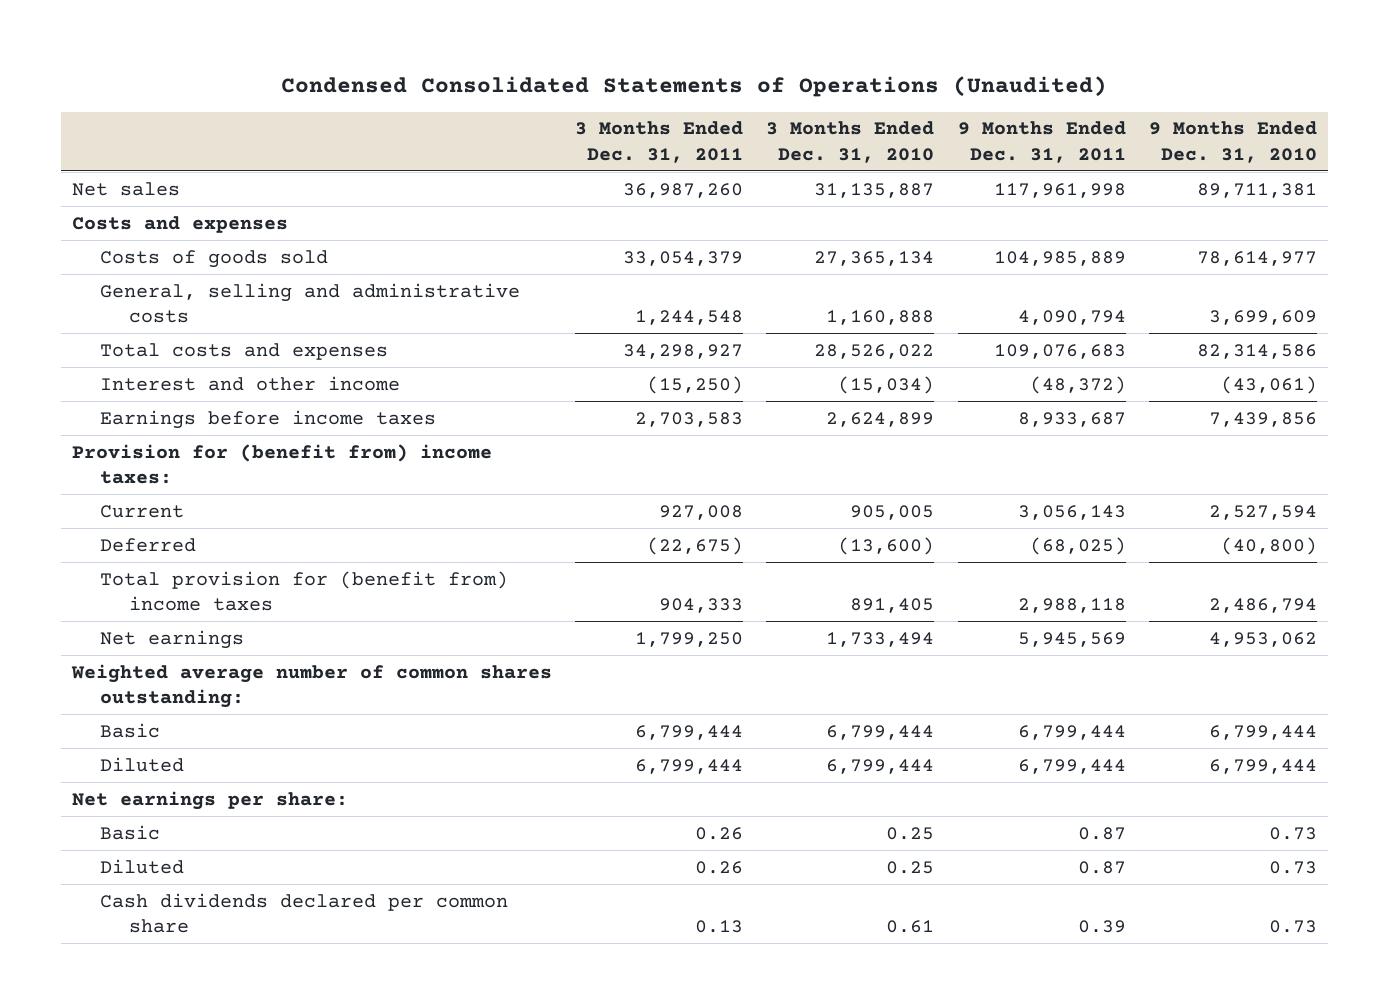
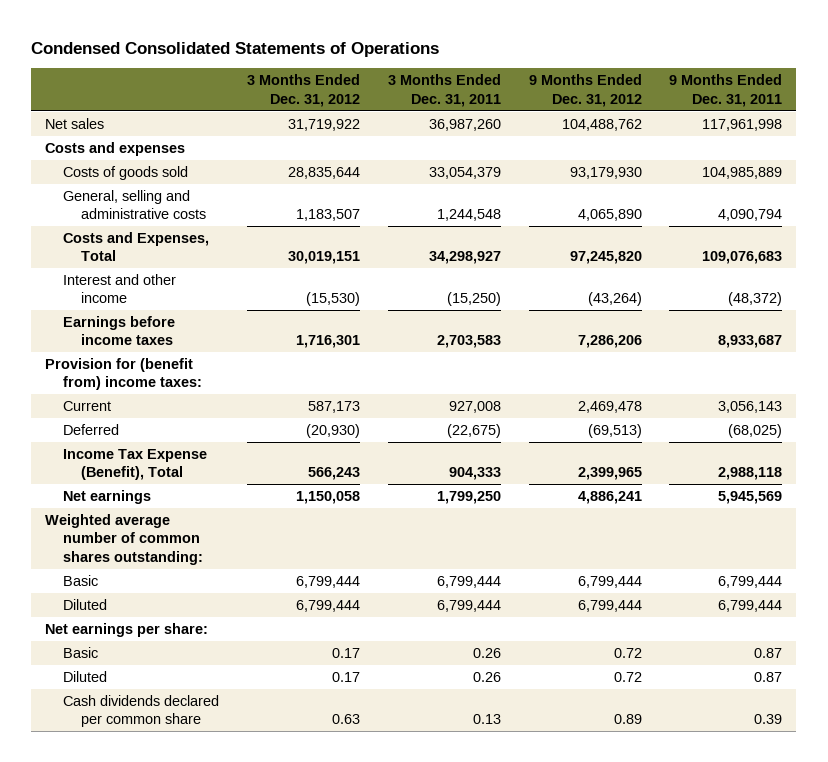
[281,75,1108,97] Condensed Consolidated Statements of Operations (Unaudited) -> [31,41,440,57] Condensed Consolidated Statements of Operations
[766,121,935,163] 3 Months Ended Dec. 31, 2010 -> none
[1148,121,1317,163] 9 Months Ended Dec. 31, 2010 -> none
none -> [246,74,360,107] 3 Months Ended Dec. 31, 2012
none -> [528,74,642,107] 9 Months Ended Dec. 31, 2012
[100,342,389,360] Total costs and expenses -> [62,231,209,262] Costs and Expenses, Total
[100,570,509,612] Total provision for (benefit from) income taxes -> [62,448,207,481] Income Tax Expense (Benefit), Total

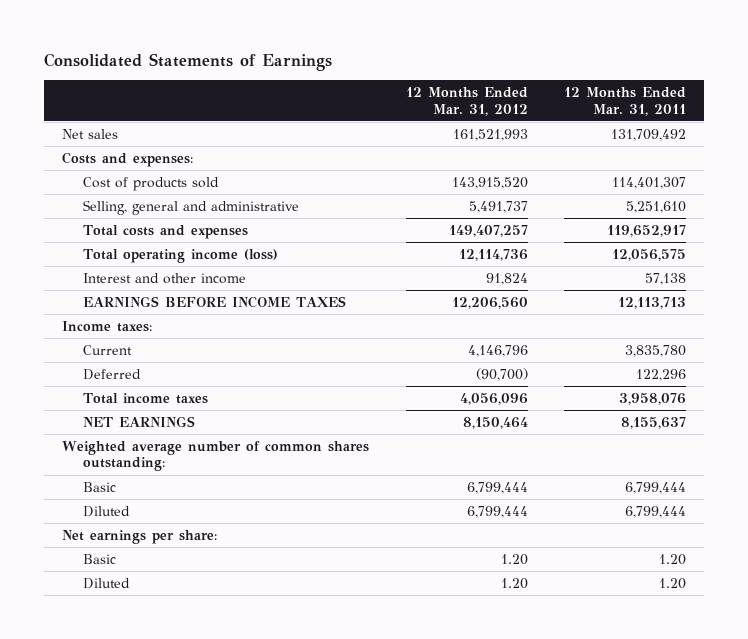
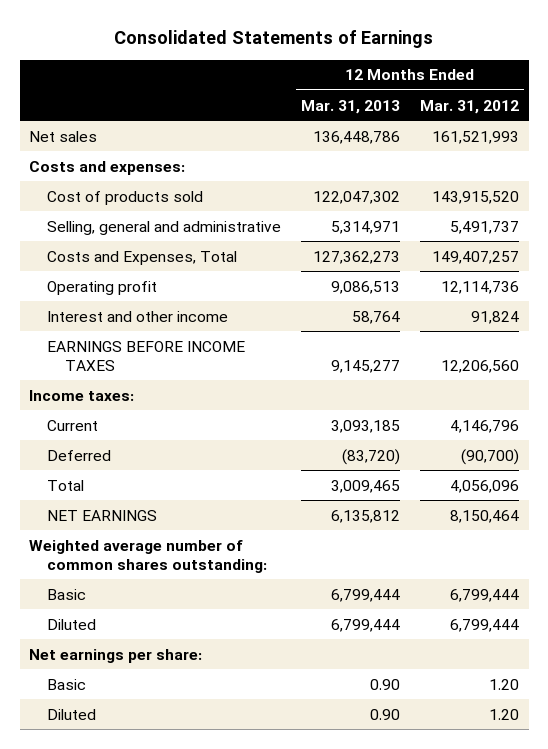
[564,87,687,116] 12 Months Ended Mar. 31, 2011 -> none
none -> [301,99,401,114] Mar. 31, 2013
[83,225,249,240] Total costs and expenses -> [47,250,238,265] Costs and Expenses, Total
[83,249,279,264] Total operating income (loss) -> [47,280,158,295] Operating profit
[83,393,209,405] Total income taxes -> [47,479,85,491] Total

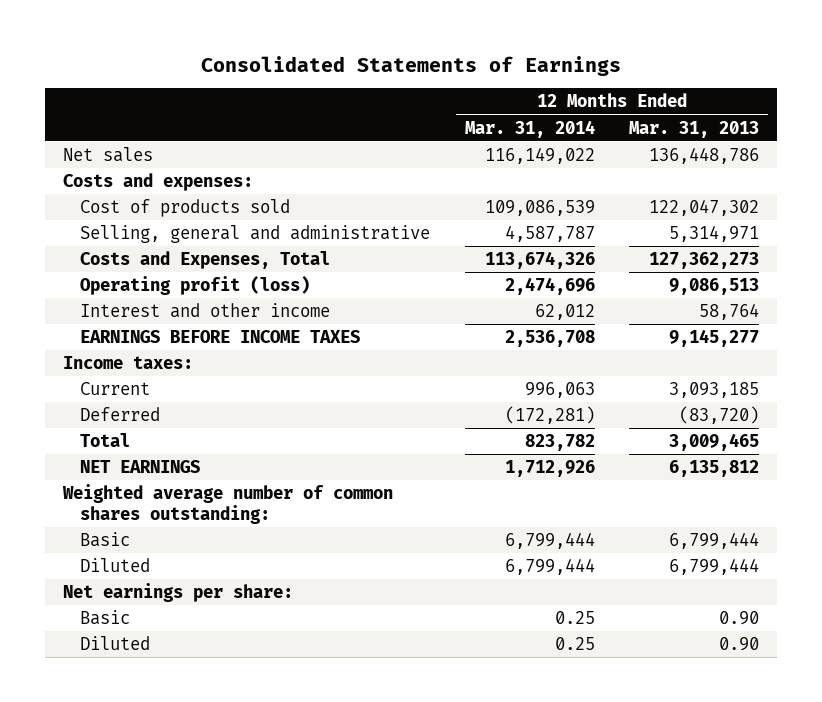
[419,99,519,114] Mar. 31, 2012 -> none
none -> [464,119,595,138] Mar. 31, 2014
[47,280,158,295] Operating profit -> [79,275,310,295] Operating profit (loss)

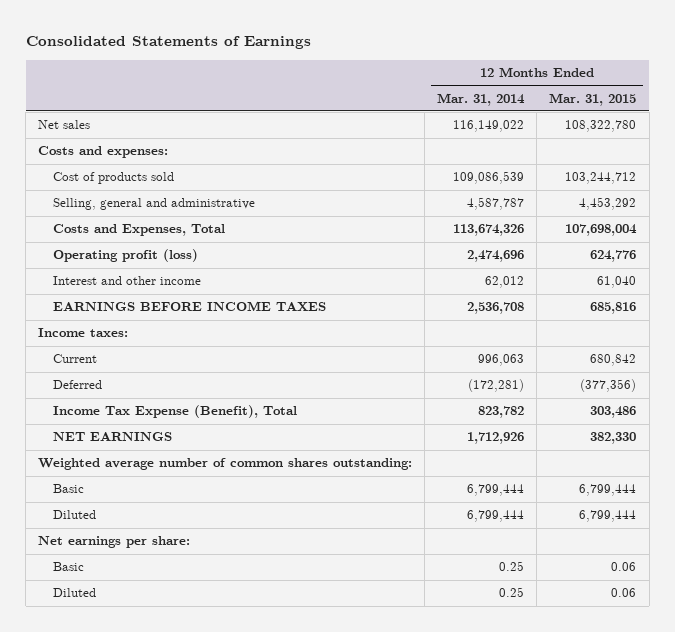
[629,120,760,138] Mar. 31, 2013 -> none
none -> [549,92,637,106] Mar. 31, 2015
[79,432,130,447] Total -> [53,405,298,419] Income Tax Expense (Benefit), Total

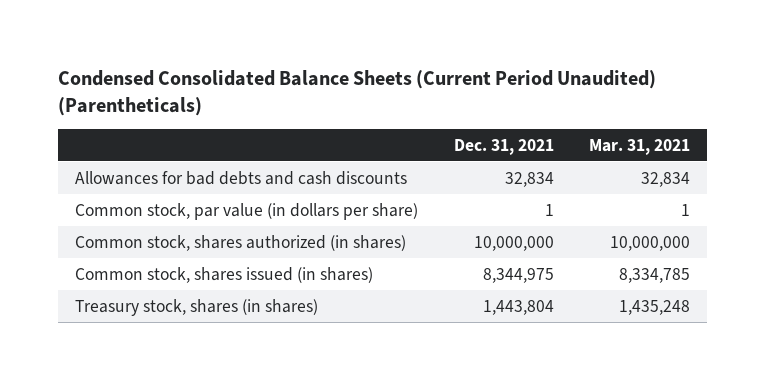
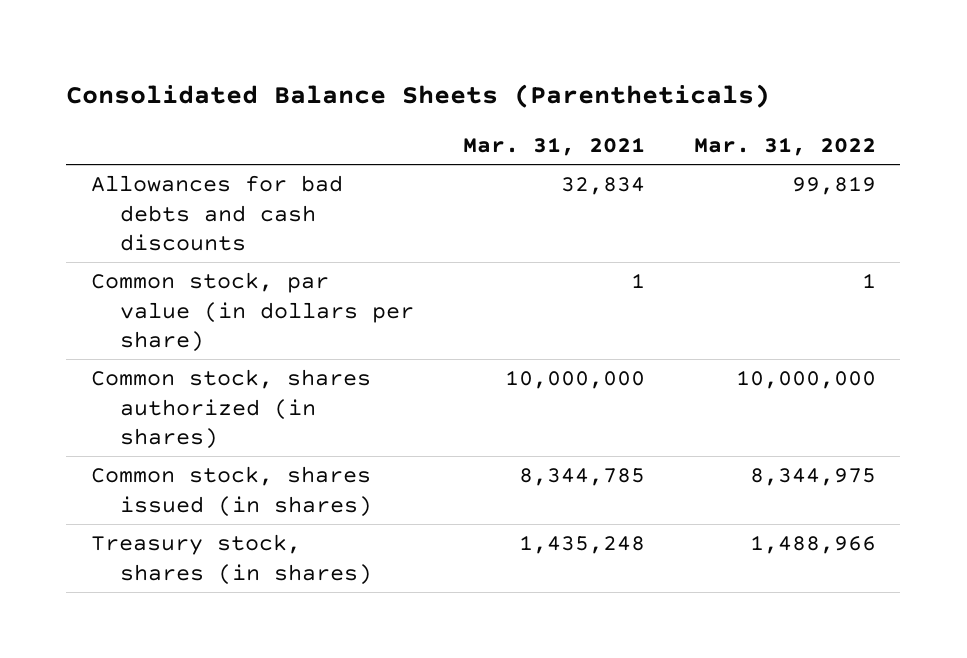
[57,69,656,116] Condensed Consolidated Balance Sheets (Current Period Unaudited) (Parentheticals) -> [66,83,771,108] Consolidated Balance Sheets (Parentheticals)
[453,138,554,155] Dec. 31, 2021 -> none
none -> [693,136,876,156] Mar. 31, 2022
[618,267,690,283] 8,334,785 -> [519,468,646,487] 8,344,785

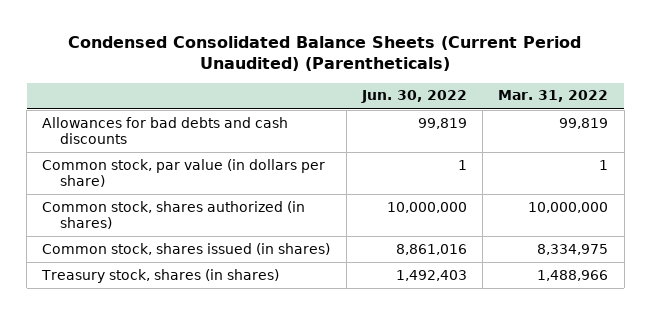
[66,83,771,108] Consolidated Balance Sheets (Parentheticals) -> [68,35,582,71] Condensed Consolidated Balance Sheets (Current Period Unaudited) (Parentheticals)
[463,136,646,156] Mar. 31, 2021 -> none
none -> [360,90,467,104] Jun. 30, 2022
[749,468,876,487] 8,344,975 -> [537,243,609,255] 8,334,975

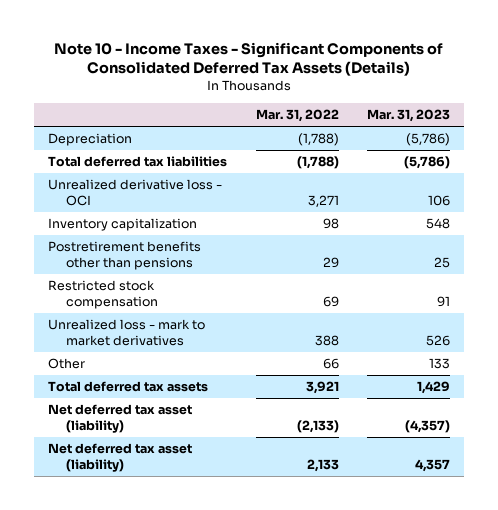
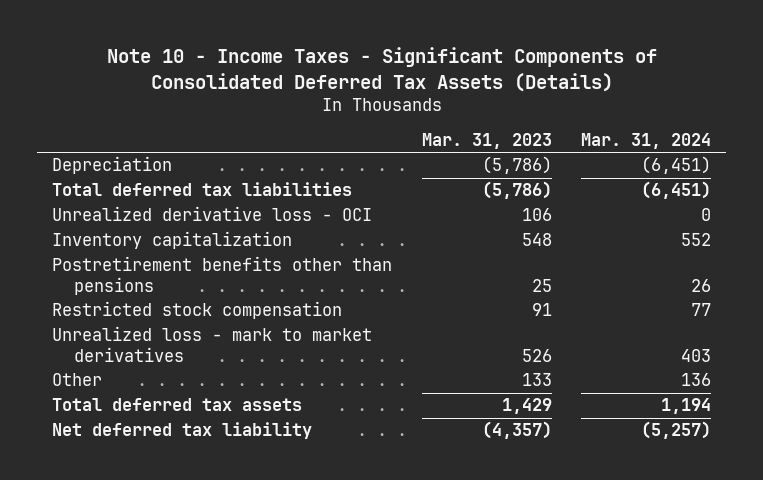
[255,109,339,123] Mar. 31, 2022 -> none
none -> [581,133,712,150] Mar. 31, 2024
[48,443,193,472] Net deferred tax asset (liability) -> none
[48,404,193,433] Net deferred tax asset (liability) -> [52,422,313,440] Net deferred tax liability

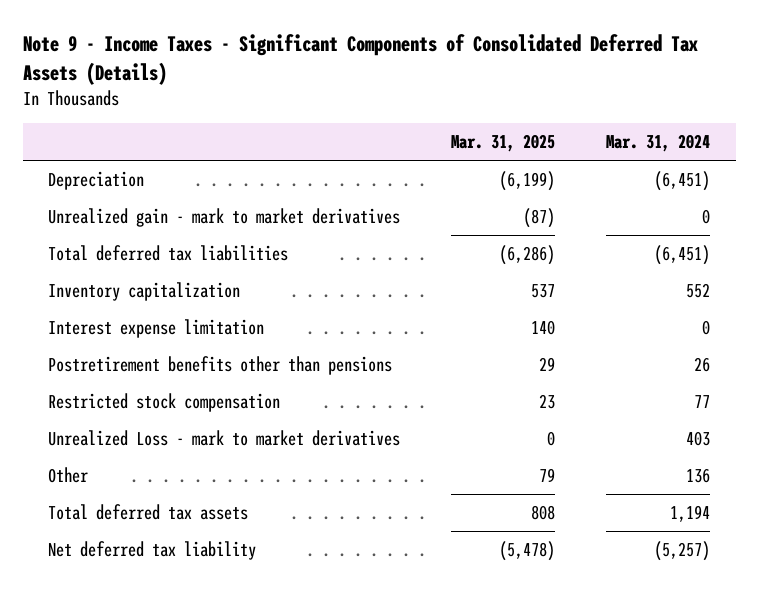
[106,47,657,92] Note 10 - Income Taxes - Significant Components of Consolidated Deferred Tax Assets (Details) -> [22,34,698,85] Note 9 - Income Taxes - Significant Components of Consolidated Deferred Tax Assets (Details)
[421,133,552,150] Mar. 31, 2023 -> none
none -> [451,134,556,153] Mar. 31, 2025
none -> [48,208,401,228] Unrealized gain - mark to market derivatives
[52,206,373,222] Unrealized derivative loss - OCI -> none
none -> [48,319,265,339] Interest expense limitation
[52,326,373,362] Unrealized loss - mark to market derivatives -> [48,430,401,447] Unrealized Loss - mark to market derivatives

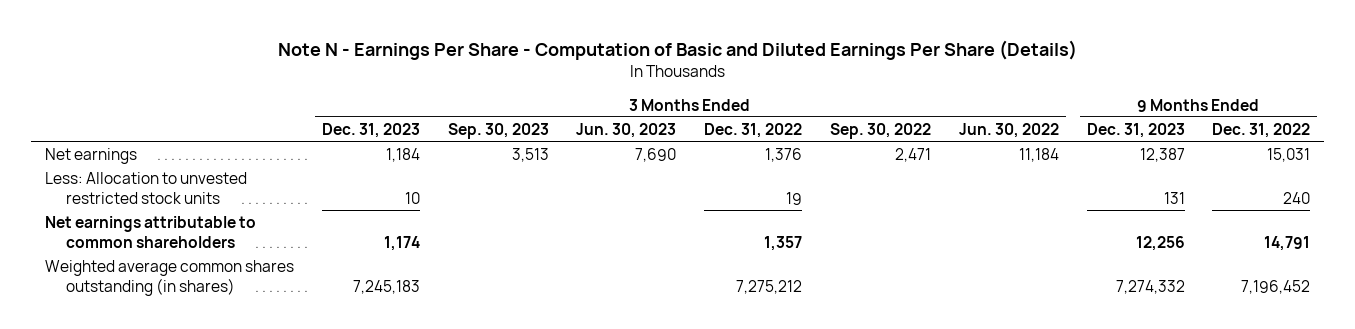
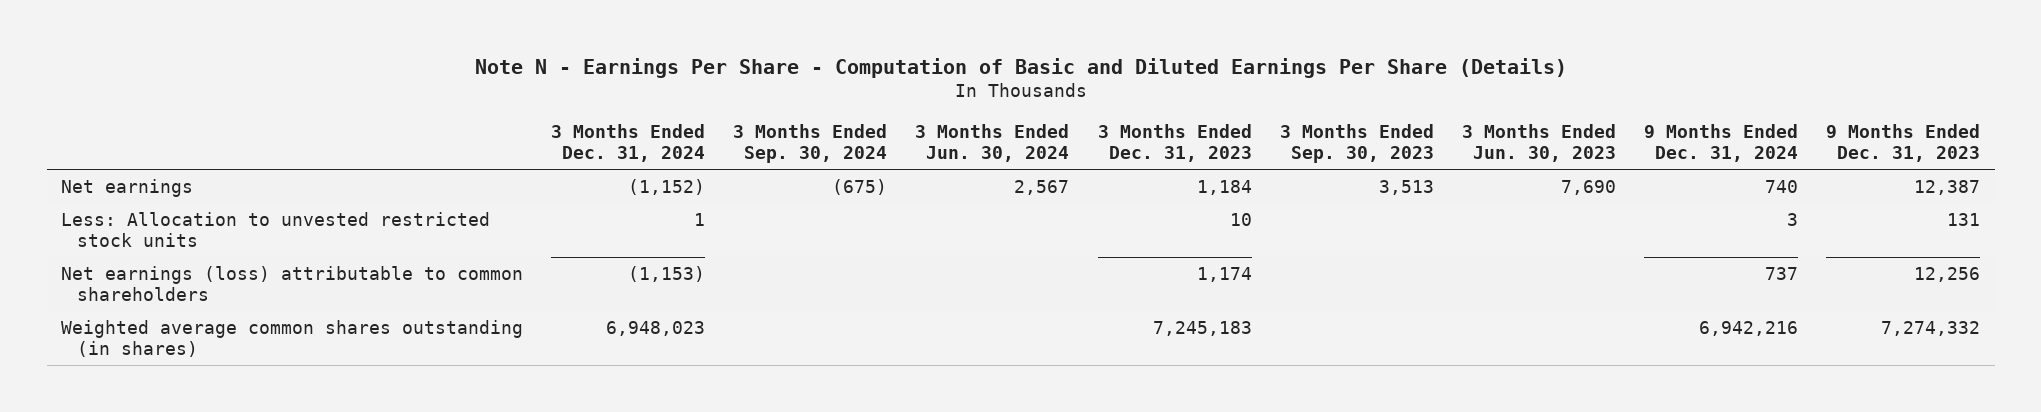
[704,122,803,138] Dec. 31, 2022 -> none
[829,122,931,139] Sep. 30, 2022 -> none
[958,122,1059,138] Jun. 30, 2022 -> none
[1212,122,1311,138] Dec. 31, 2022 -> none
none -> [550,123,705,163] 3 Months Ended Dec. 31, 2024
none -> [733,123,888,164] 3 Months Ended Sep. 30, 2024
none -> [915,123,1070,163] 3 Months Ended Jun. 30, 2024
none -> [1644,123,1799,163] 9 Months Ended Dec. 31, 2024
[45,215,257,248] Net earnings attributable to common shareholders -> [60,265,523,302] Net earnings (loss) attributable to common shareholders

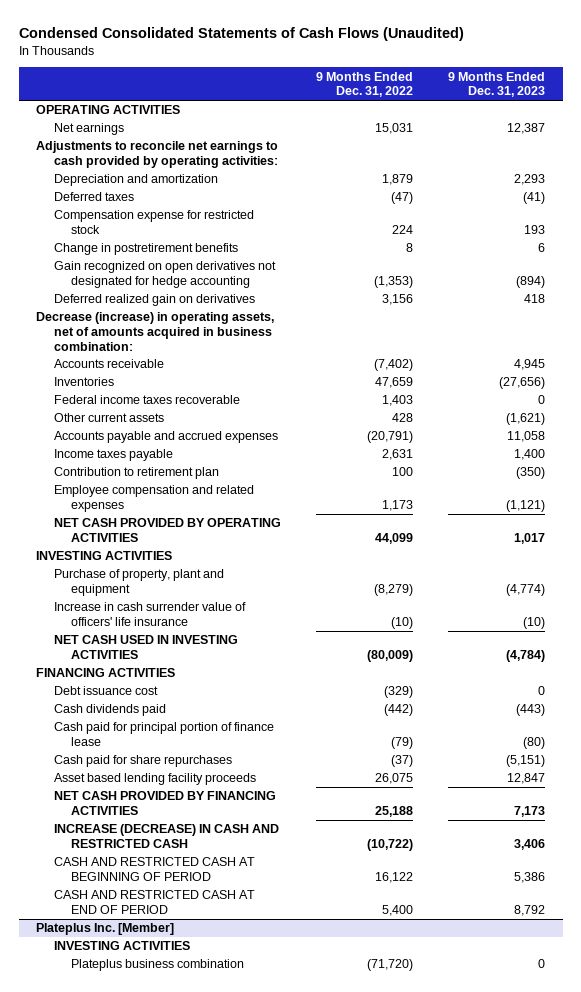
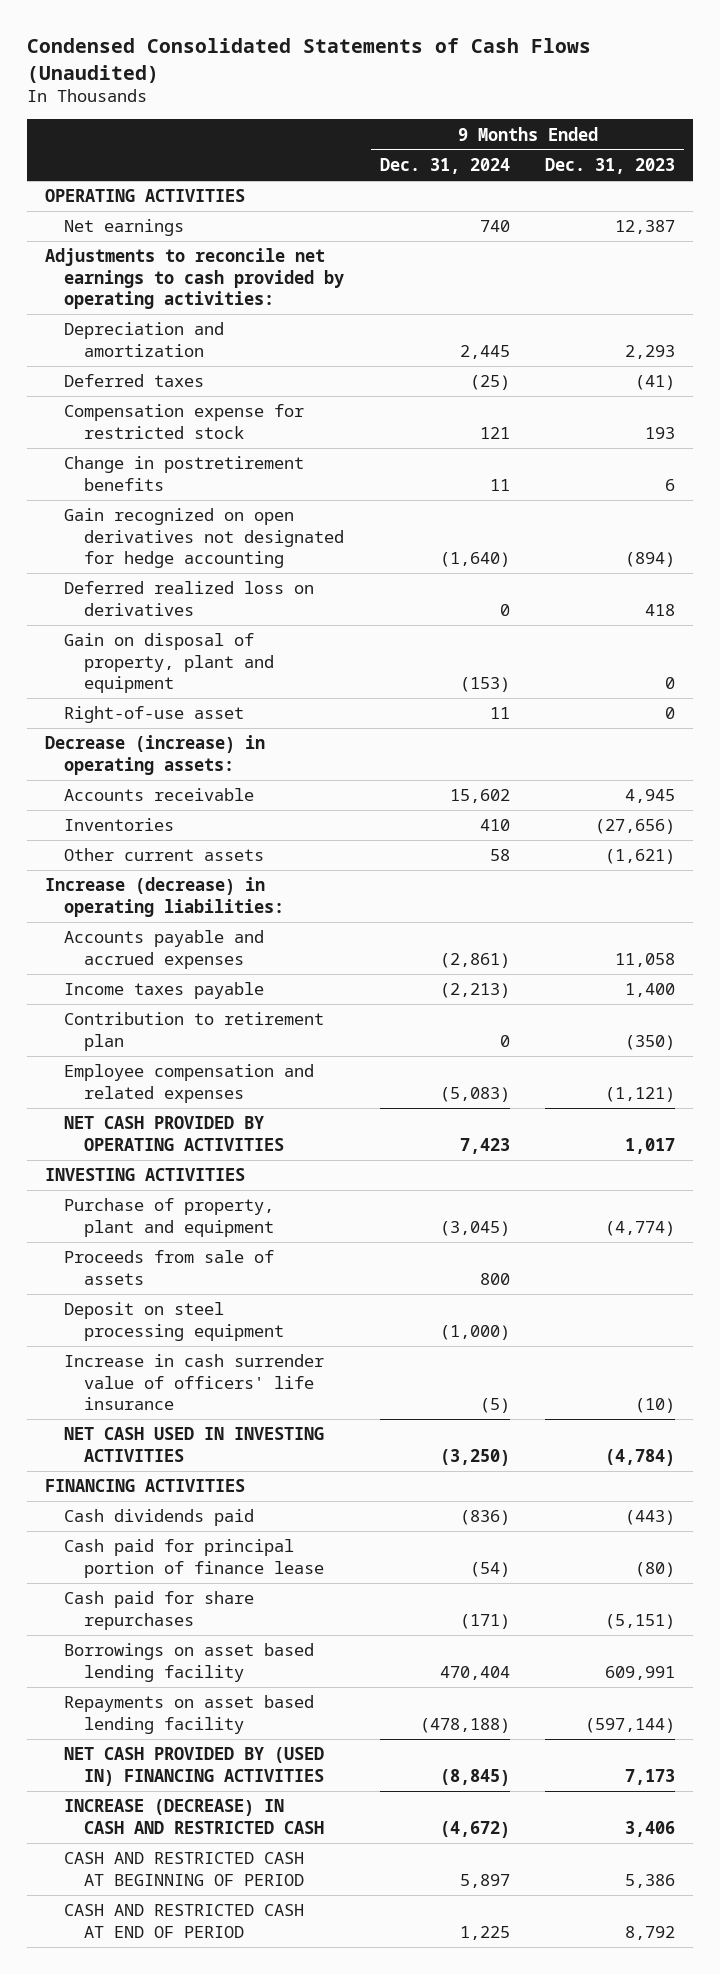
[315,71,413,98] 9 Months Ended Dec. 31, 2022 -> none
none -> [379,157,510,174] Dec. 31, 2024
[53,294,255,307] Deferred realized gain on derivatives -> [64,581,315,616] Deferred realized loss on derivatives
none -> [64,633,275,693] Gain on disposal of property, plant and equipment
none -> [64,706,245,724] Right-of-use asset
[36,312,275,351] Decrease (increase) in operating assets, net of amounts acquired in business combination: -> [44,735,265,775] Decrease (increase) in operating assets:
[53,395,240,405] Federal income taxes recoverable -> none
none -> [44,877,285,917] Increase (decrease) in operating liabilities:
none -> [64,1250,275,1285] Proceeds from sale of assets
none -> [64,1302,285,1341] Deposit on steel processing equipment
[53,686,158,696] Debt issuance cost -> none
[53,773,256,786] Asset based lending facility proceeds -> [64,1643,315,1682] Borrowings on asset based lending facility
[507,773,546,785] 12,847 -> [605,1665,676,1680] 609,991
none -> [64,1695,315,1734] Repayments on asset based lending facility
[53,791,276,815] NET CASH PROVIDED BY FINANCING ACTIVITIES -> [64,1747,325,1786] NET CASH PROVIDED BY (USED IN) FINANCING ACTIVITIES
[36,923,175,936] Plateplus Inc. [Member] -> none
[53,941,190,951] INVESTING ACTIVITIES -> none
[71,959,245,972] Plateplus business combination -> none

